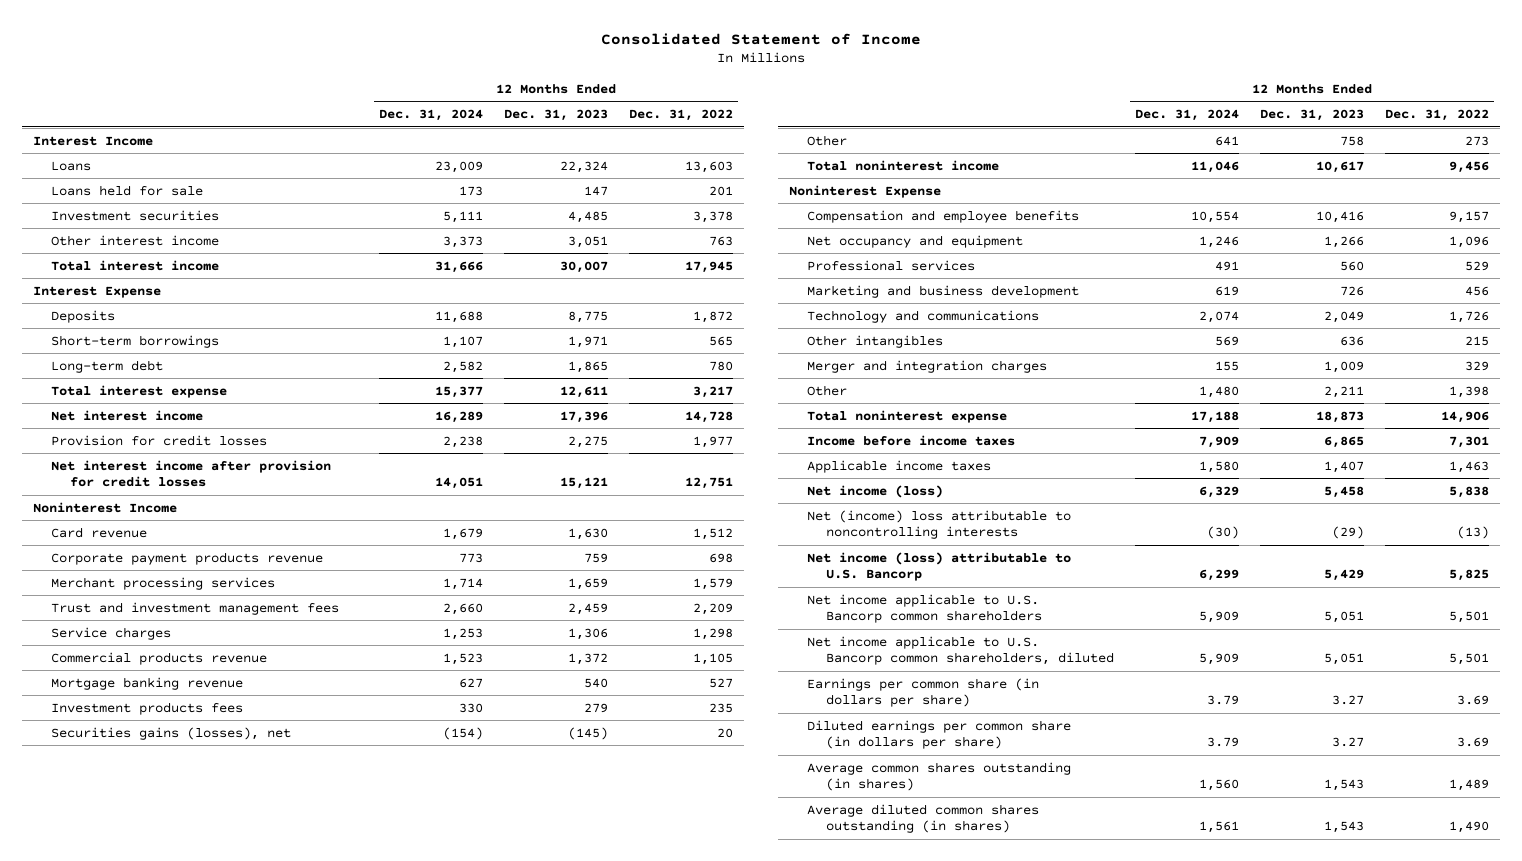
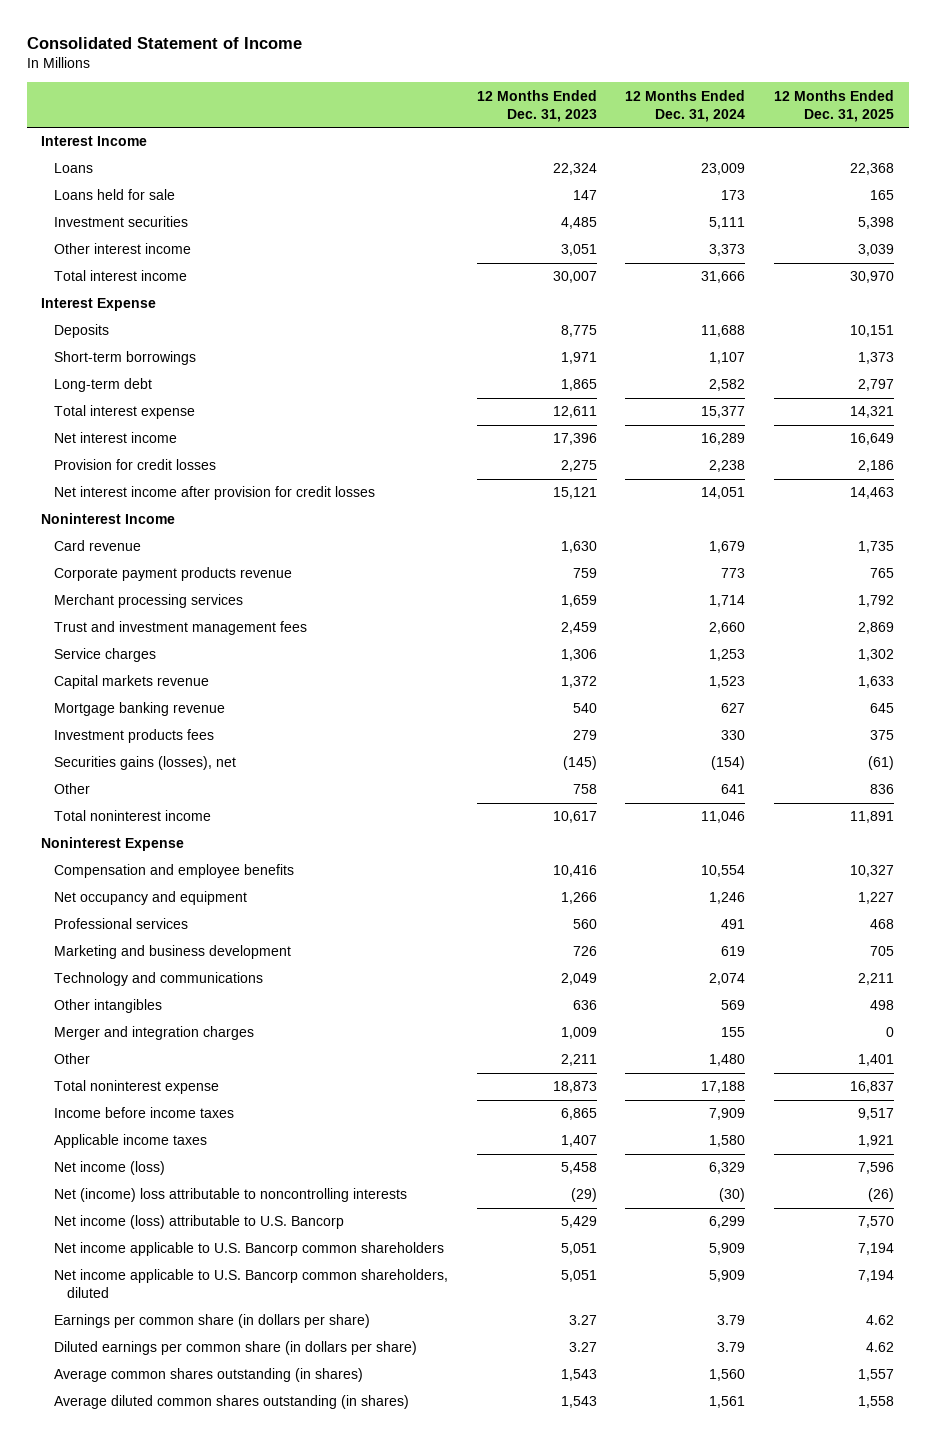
[629,109,734,122] Dec. 31, 2022 -> none
none -> [774,89,895,122] 12 Months Ended Dec. 31, 2025
[51,651,268,665] Commercial products revenue -> [53,675,209,690] Capital markets revenue

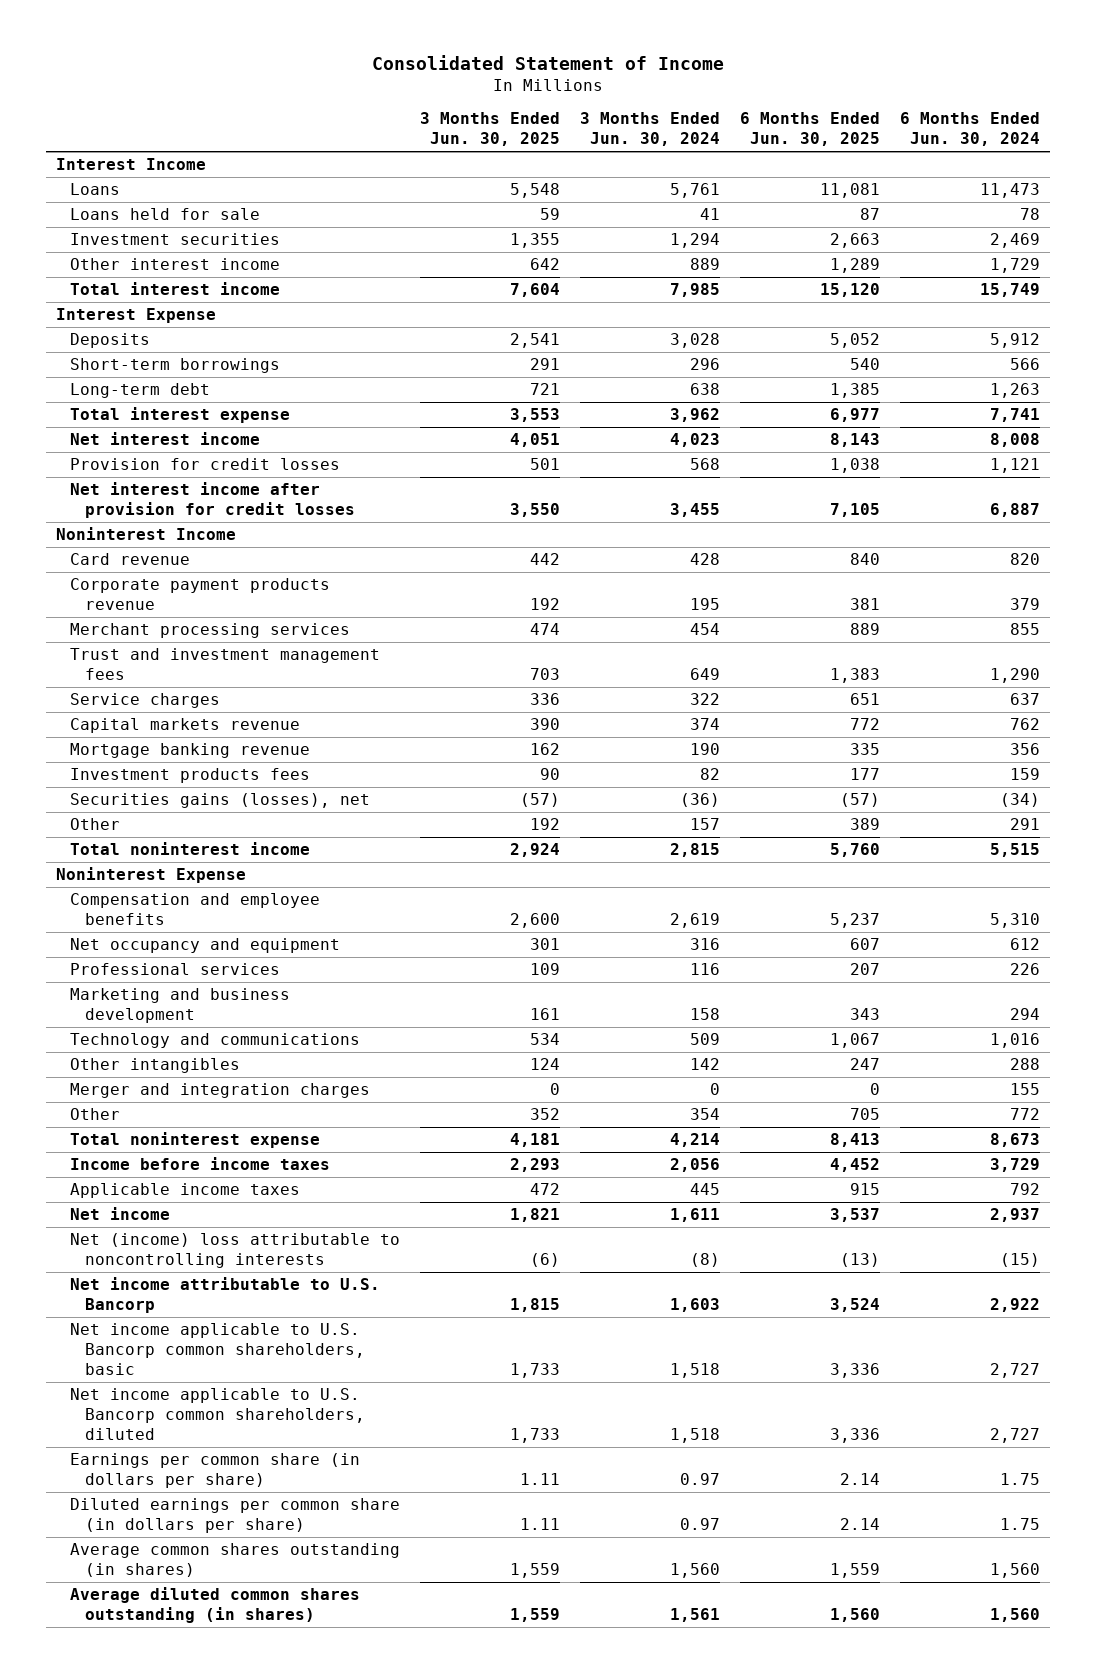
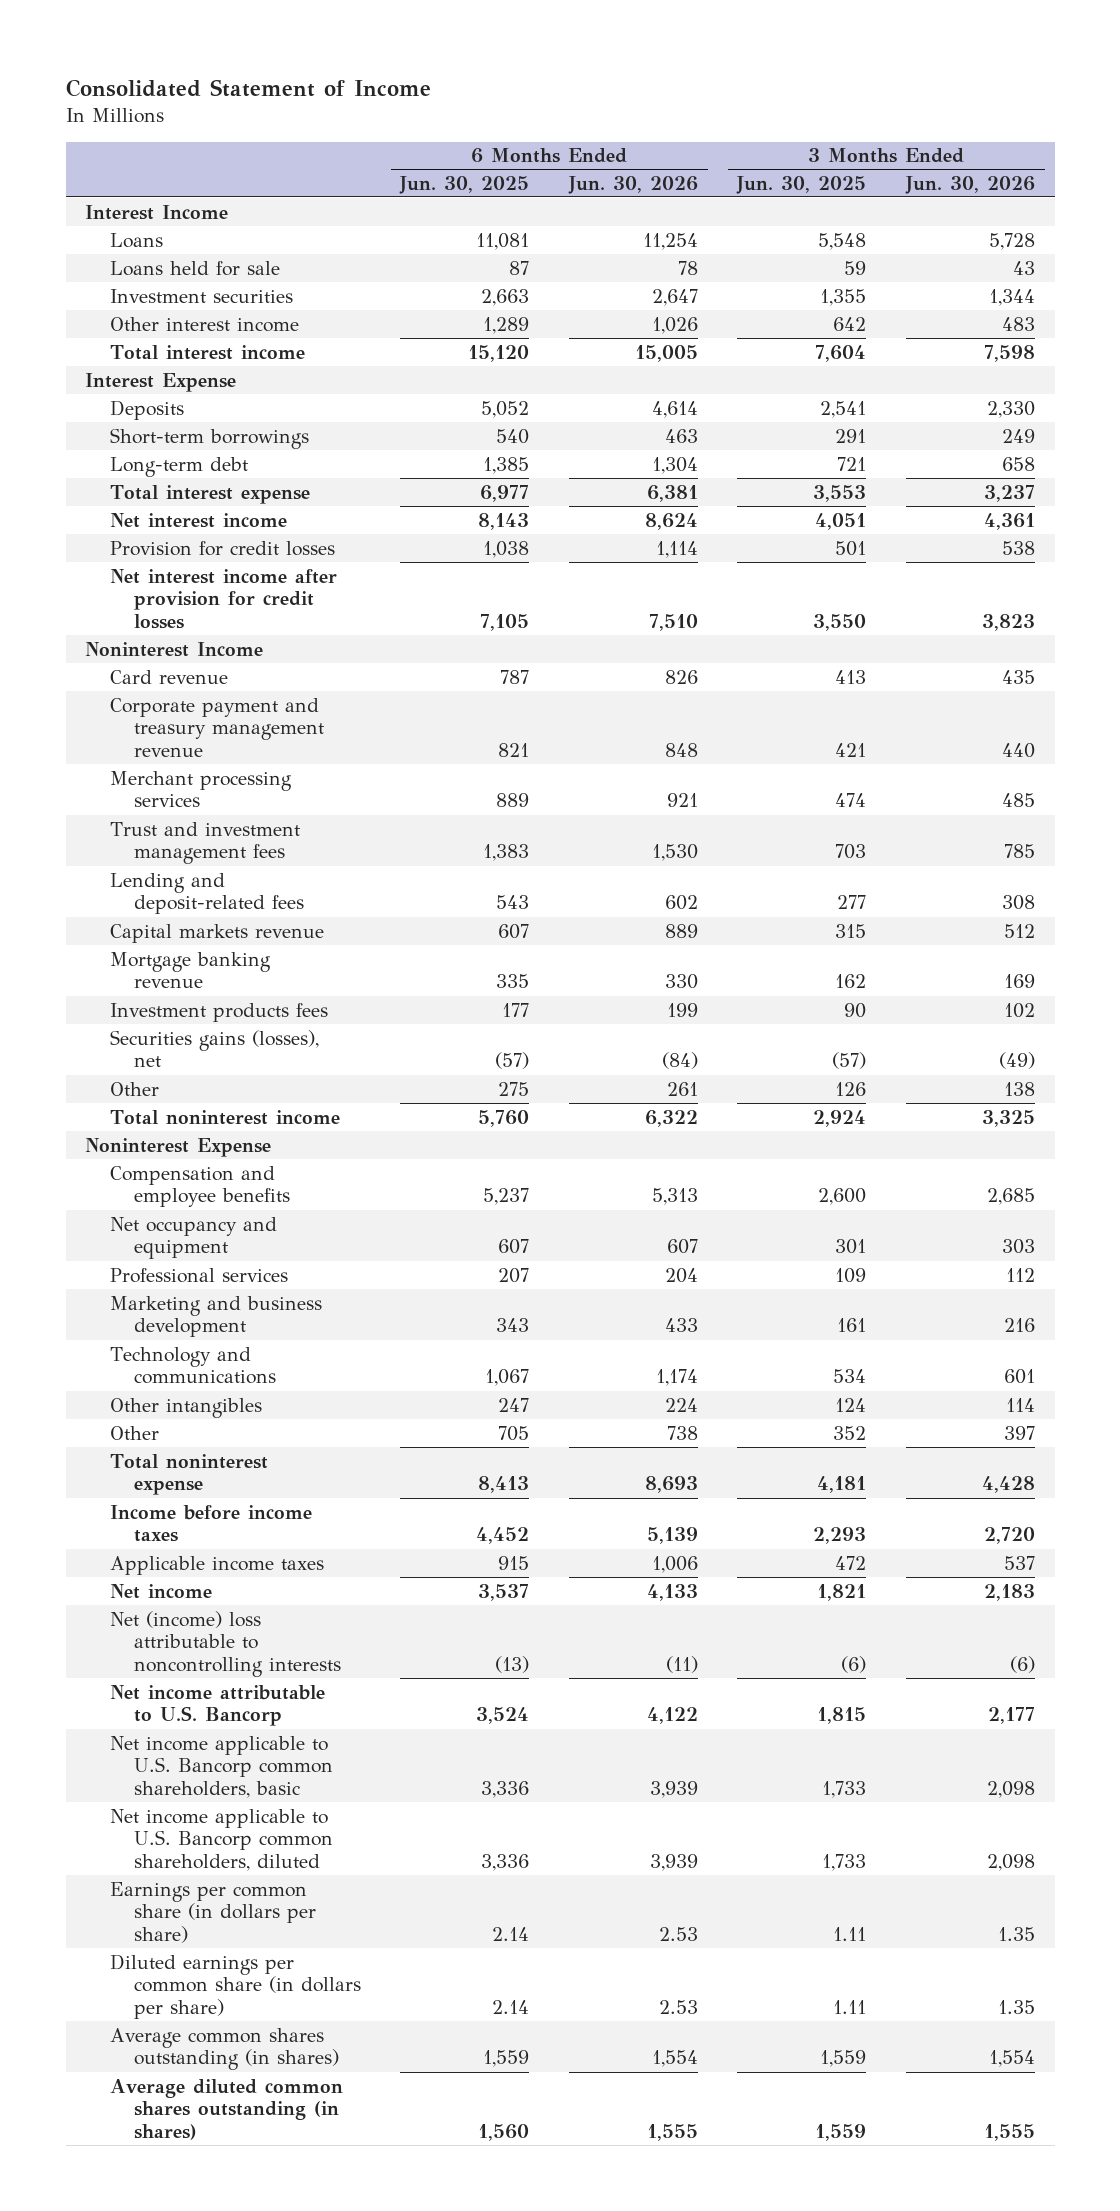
[580,112,721,147] 3 Months Ended Jun. 30, 2024 -> none
[900,112,1041,147] 6 Months Ended Jun. 30, 2024 -> none
none -> [567,175,698,194] Jun. 30, 2026
none -> [904,175,1035,194] Jun. 30, 2026
[70,578,331,611] Corporate payment products revenue -> none
[530,553,561,566] 442 -> [835,669,867,684] 413
[850,553,881,566] 840 -> [500,669,530,684] 787
none -> [109,697,325,758] Corporate payment and treasury management revenue
[70,693,221,709] Service charges -> none
none -> [109,872,305,915] Lending and deposit-related fees
[530,718,561,731] 390 -> [835,923,867,938] 315
[850,718,881,731] 772 -> [498,923,530,939] 607
[530,818,561,831] 192 -> [835,1081,867,1096] 126
[850,818,881,831] 389 -> [498,1081,530,1096] 275
[70,1083,371,1099] Merger and integration charges -> none

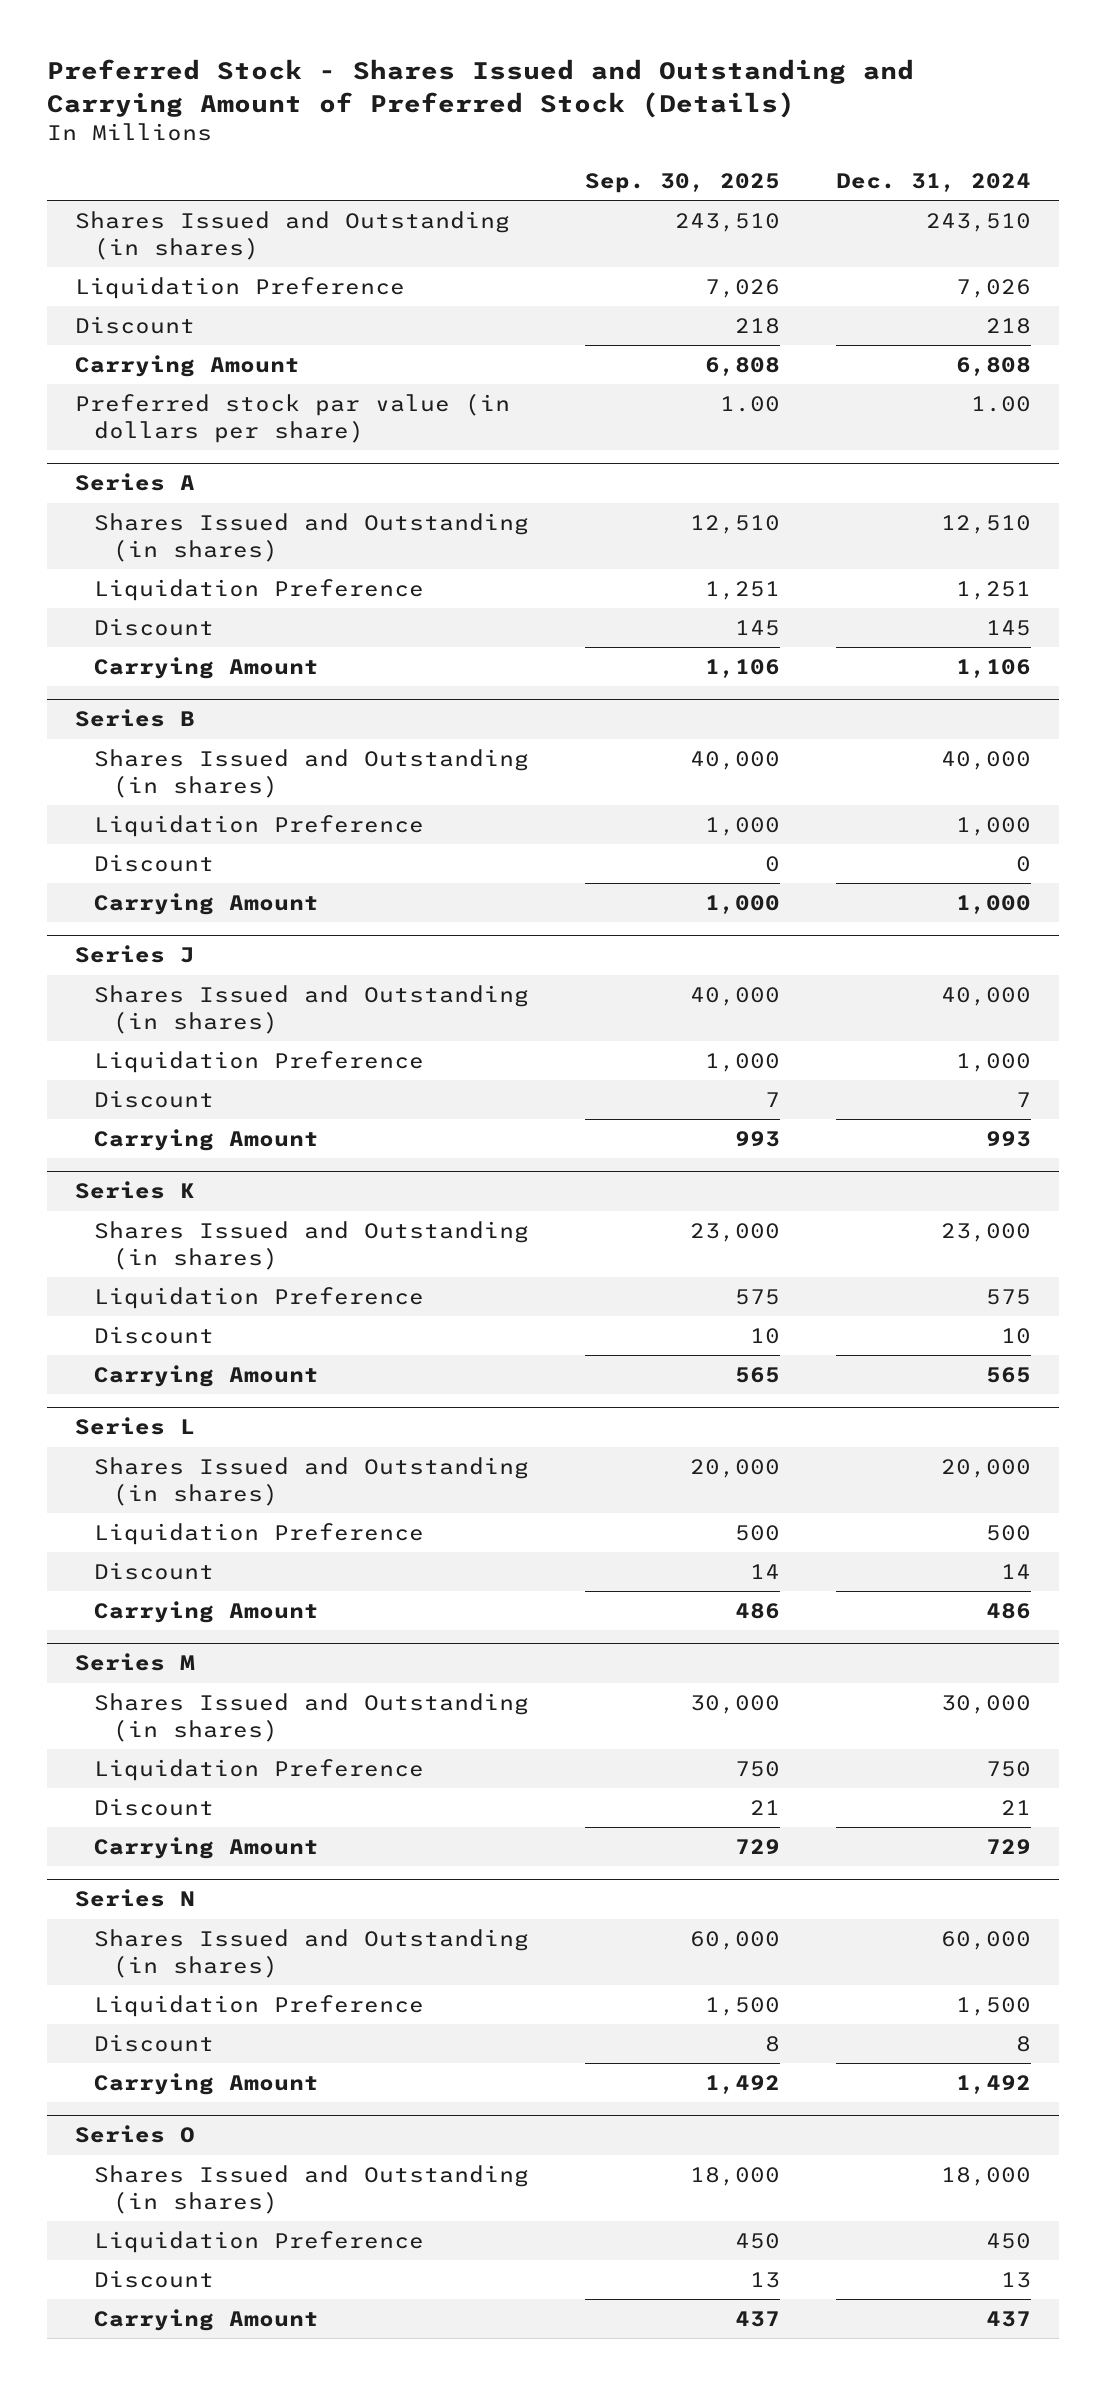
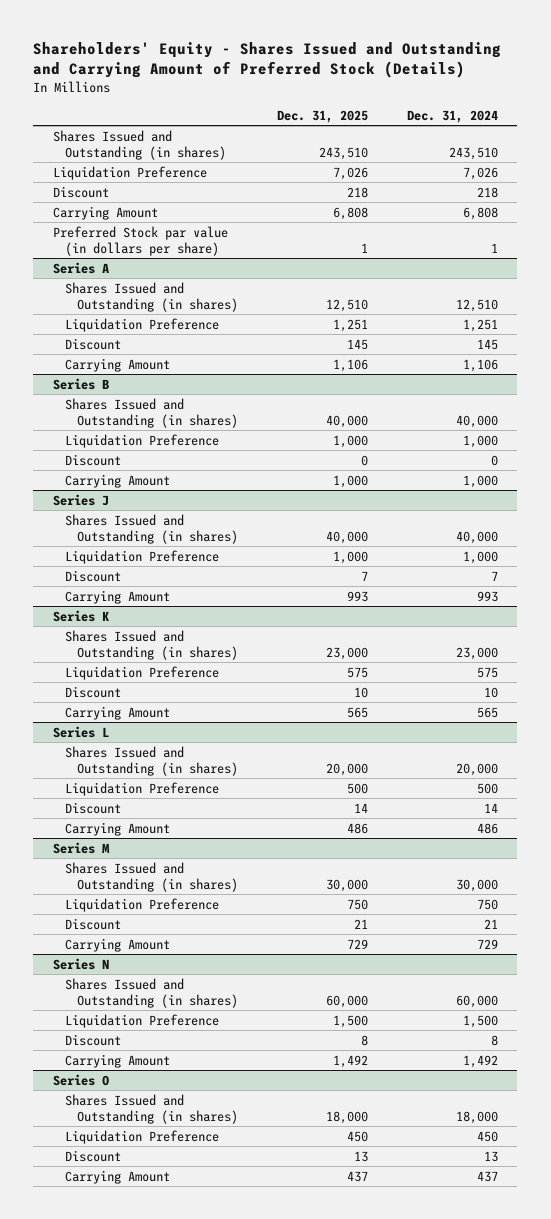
[46,59,914,118] Preferred Stock - Shares Issued and Outstanding and Carrying Amount of Preferred Stock (Details) -> [33,41,502,79] Shareholders' Equity - Shares Issued and Outstanding and Carrying Amount of Preferred Stock (Details)
[585,172,781,193] Sep. 30, 2025 -> none
none -> [276,109,368,123] Dec. 31, 2025
[74,393,510,443] Preferred stock par value (in dollars per share) -> [52,225,228,256] Preferred Stock par value (in dollars per share)
[970,396,1031,413] 1.00 -> [490,242,498,253] 1

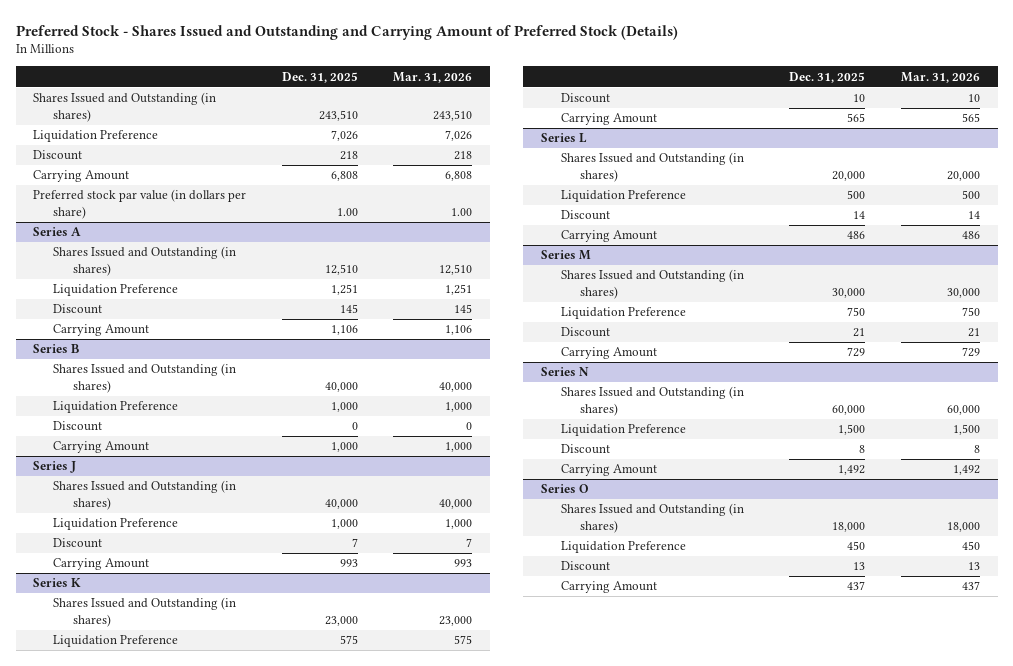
[33,41,502,79] Shareholders' Equity - Shares Issued and Outstanding and Carrying Amount of Preferred Stock (Details) -> [15,24,678,40] Preferred Stock - Shares Issued and Outstanding and Carrying Amount of Preferred Stock (Details)
[406,109,498,123] Dec. 31, 2024 -> none
none -> [393,71,473,83] Mar. 31, 2026
[52,225,228,256] Preferred Stock par value (in dollars per share) -> [33,189,247,220] Preferred stock par value (in dollars per share)
[360,242,368,253] 1 -> [336,208,358,217] 1.00

